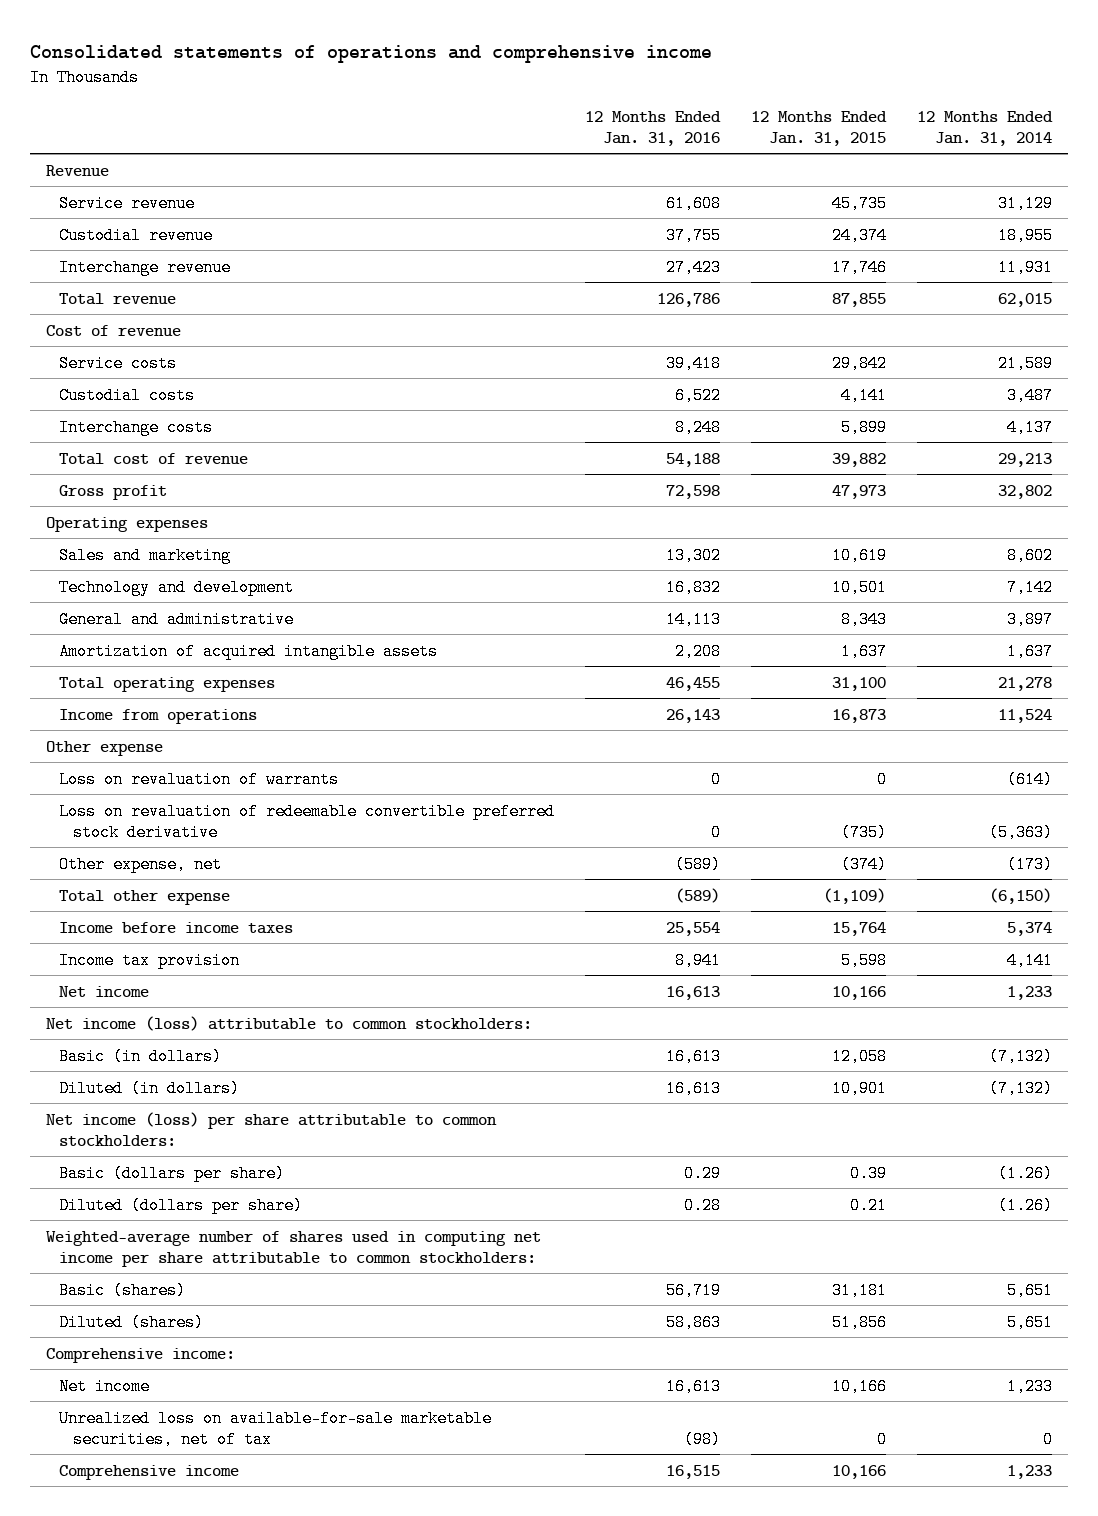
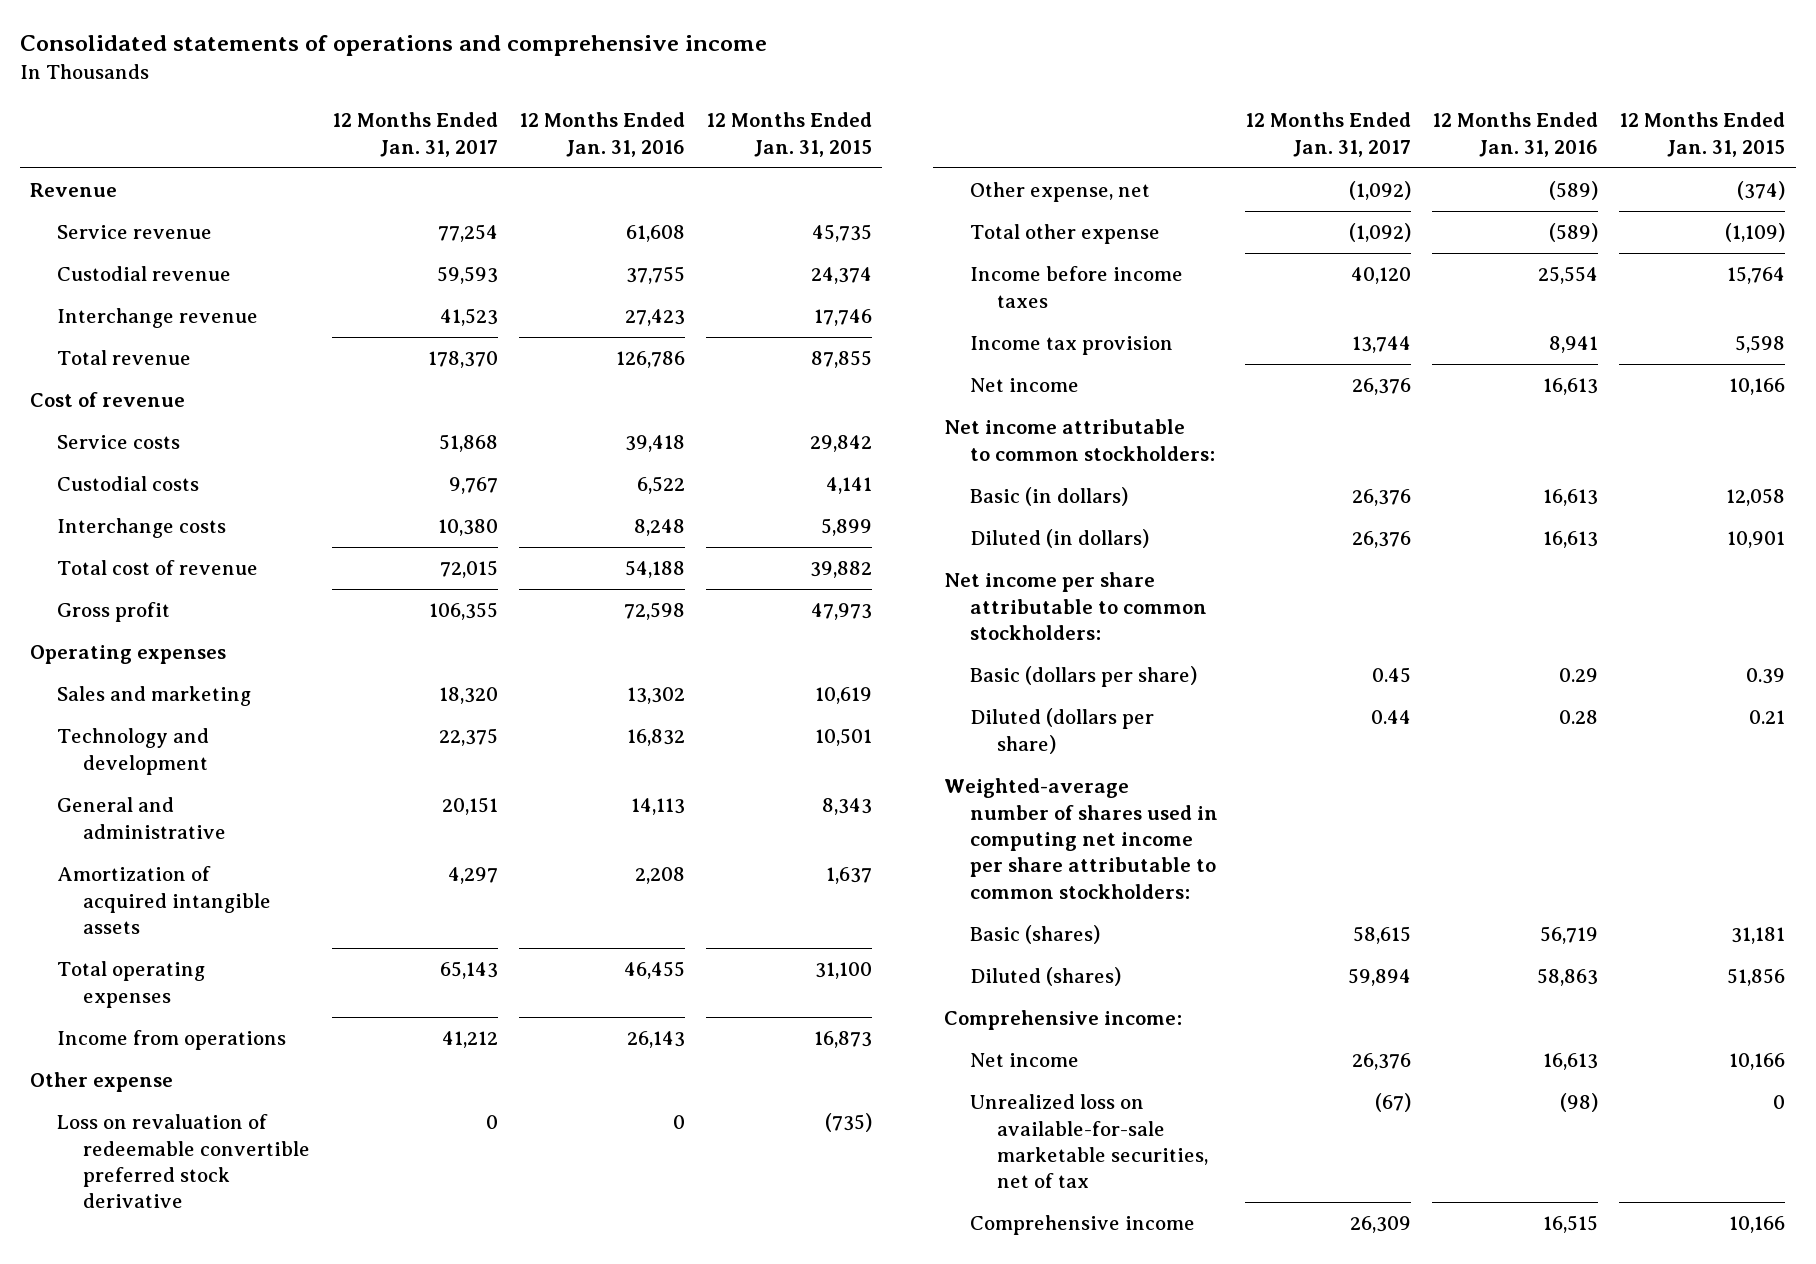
[917,110,1054,146] 12 Months Ended Jan. 31, 2014 -> none
none -> [331,112,498,157] 12 Months Ended Jan. 31, 2017
[59,770,340,788] Loss on revaluation of warrants -> none
[45,1015,532,1031] Net income (loss) attributable to common stockholders: -> [943,419,1216,461] Net income attributable to common stockholders:
[45,1111,497,1146] Net income (loss) per share attributable to common stockholders: -> [943,572,1208,640] Net income per share attributable to common stockholders:

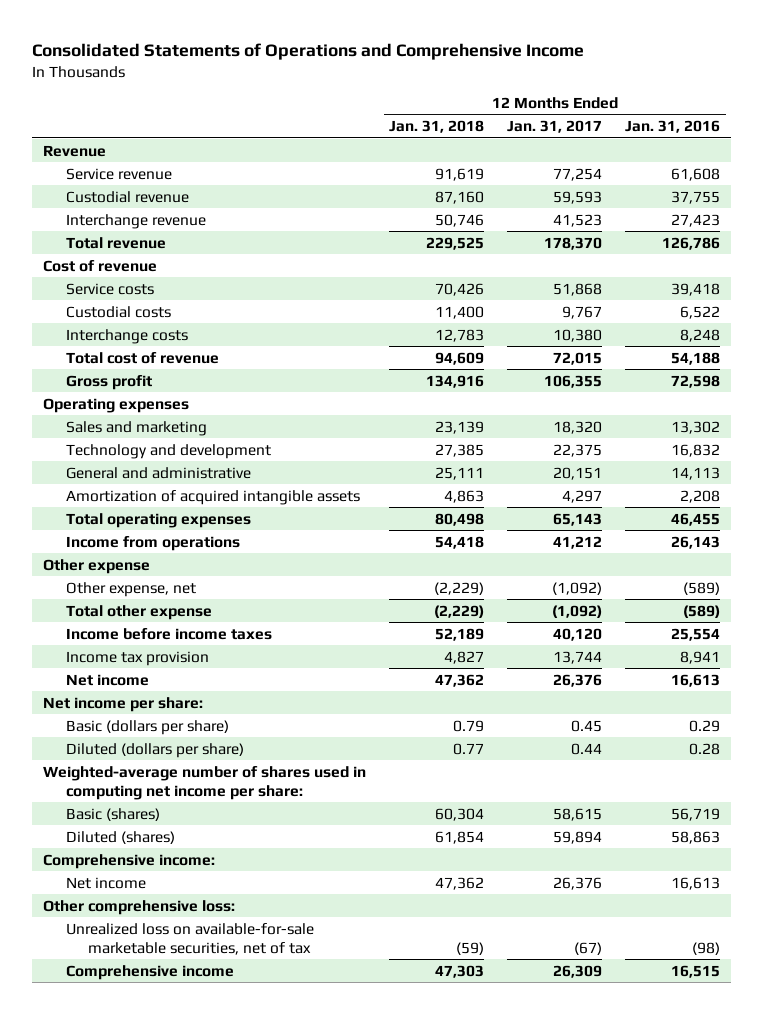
[19,35,767,57] Consolidated statements of operations and comprehensive income -> [31,42,584,60] Consolidated Statements of Operations and Comprehensive Income
[705,112,872,157] 12 Months Ended Jan. 31, 2015 -> none
none -> [389,120,485,134] Jan. 31, 2018
[56,1114,311,1209] Loss on revaluation of redeemable convertible preferred stock derivative -> none
[943,419,1216,461] Net income attributable to common stockholders: -> none
[970,487,1129,507] Basic (in dollars) -> none
[970,529,1150,549] Diluted (in dollars) -> none
[943,572,1208,640] Net income per share attributable to common stockholders: -> [43,696,204,712] Net income per share:
[943,778,1219,899] Weighted-average number of shares used in computing net income per share attributable to common stockholders: -> [43,765,367,800] Weighted-average number of shares used in computing net income per share:
none -> [43,899,236,915] Other comprehensive loss:

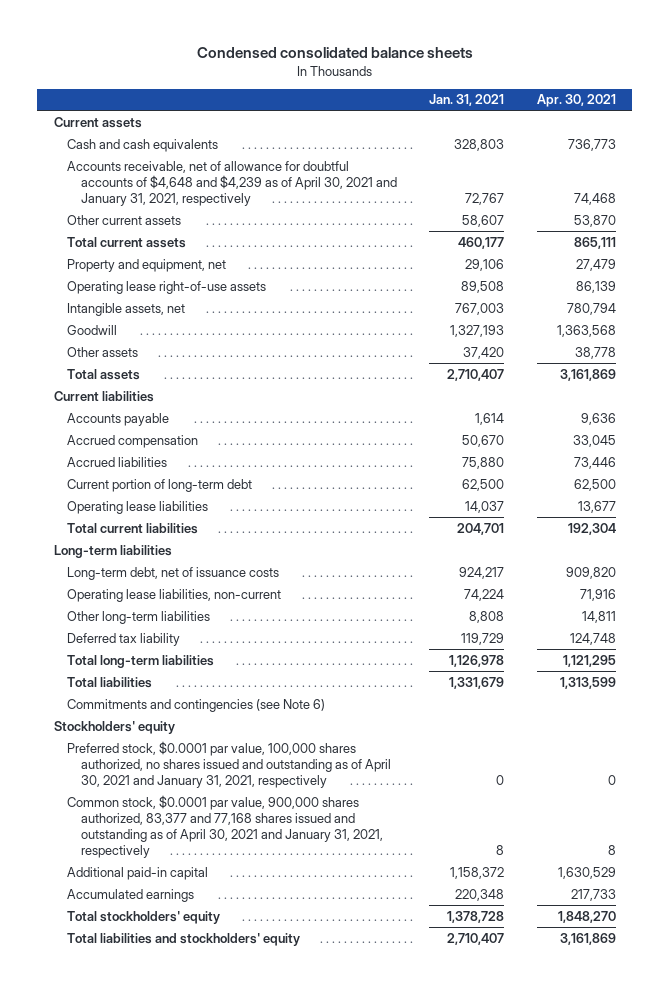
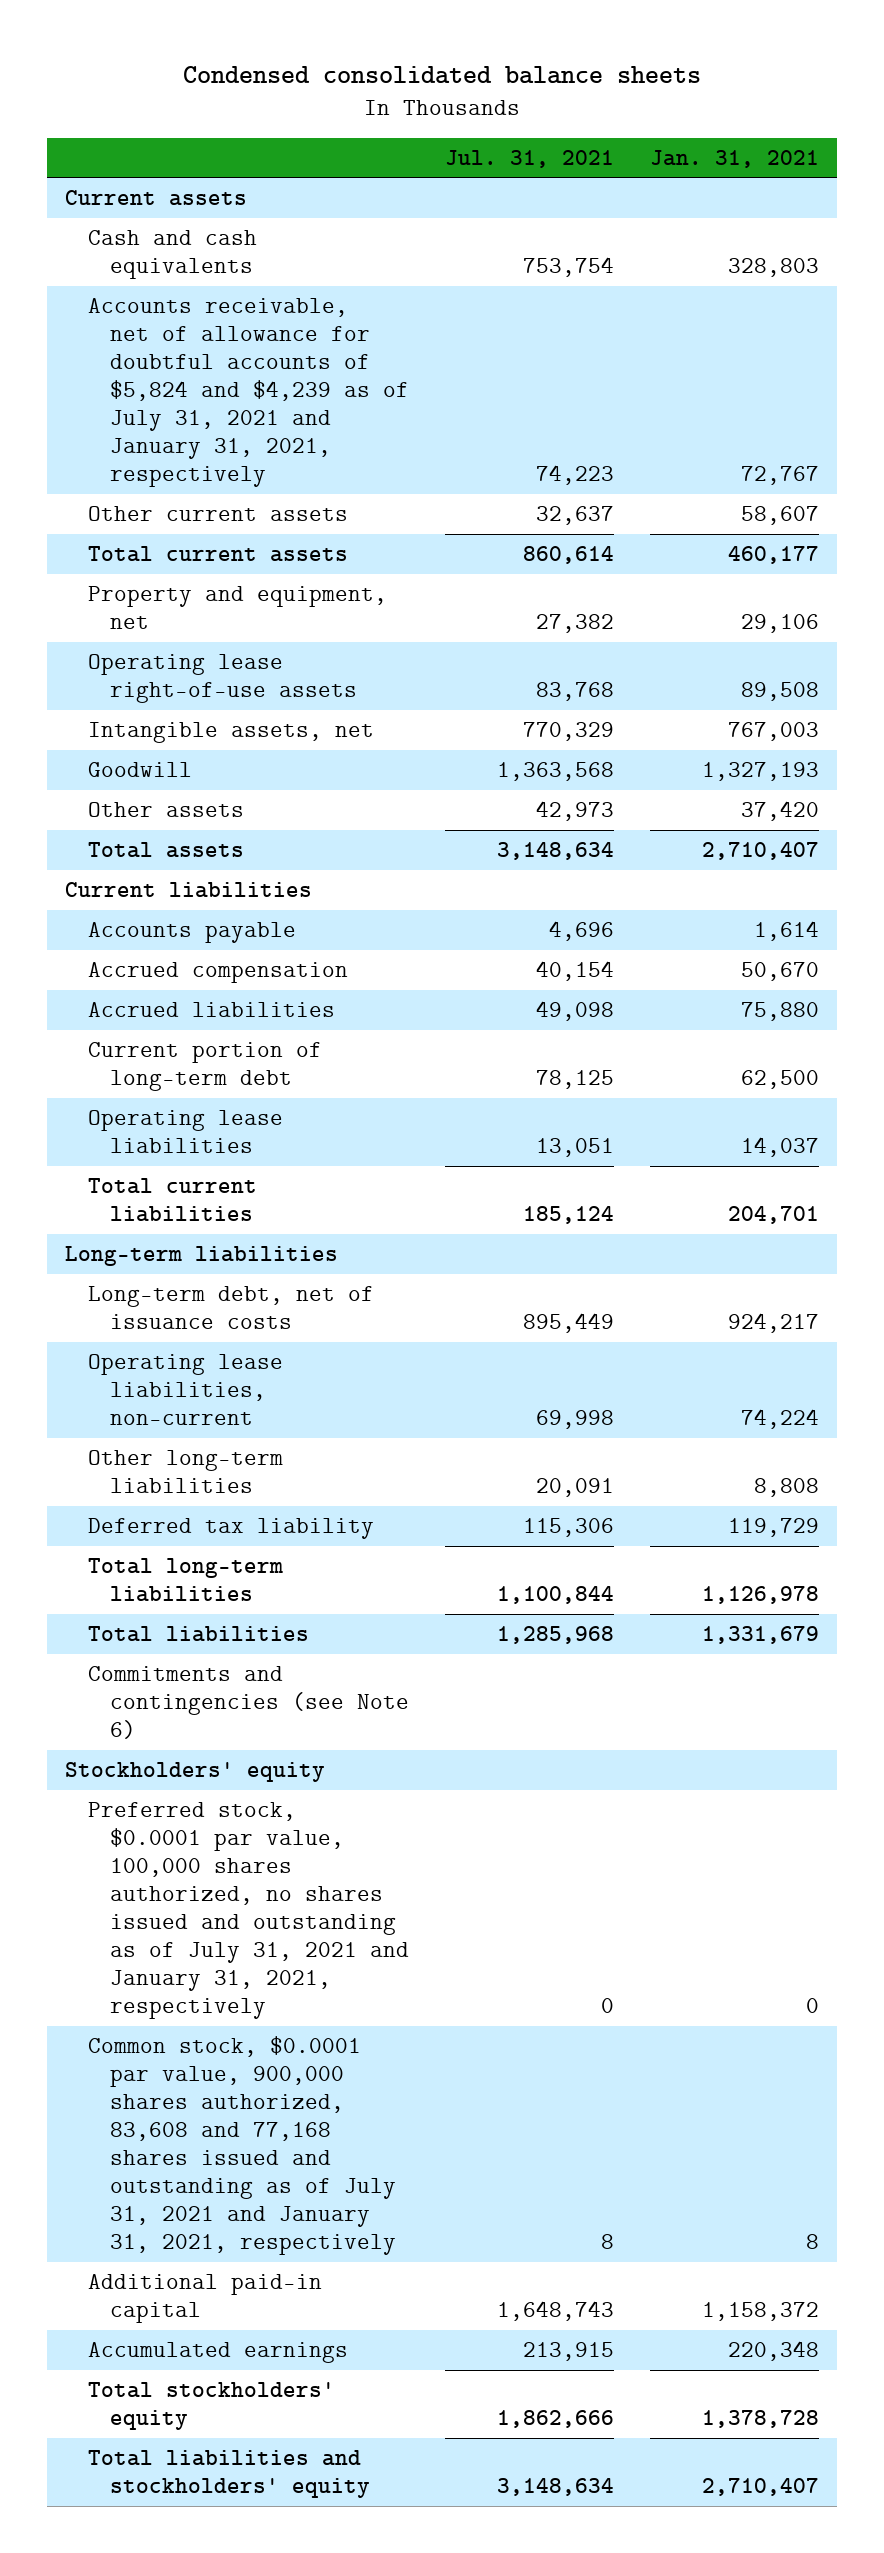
[536,94,616,108] Apr. 30, 2021 -> none
none -> [444,149,614,168] Jul. 31, 2021
[67,160,397,206] Accounts receivable, net of allowance for doubtful accounts of $4,648 and $4,239 as of April 30, 2021 and January 31, 2021, respectively -> [87,297,410,488] Accounts receivable, net of allowance for doubtful accounts of $5,824 and $4,239 as of July 31, 2021 and January 31, 2021, respectively
[67,740,391,788] Preferred stock, $0.0001 par value, 100,000 shares authorized, no shares issued and outstanding as of April 30, 2021 and January 31, 2021, respectively -> [87,1801,410,2020] Preferred stock, $0.0001 par value, 100,000 shares authorized, no shares issued and outstanding as of July 31, 2021 and January 31, 2021, respectively
[67,794,383,858] Common stock, $0.0001 par value, 900,000 shares authorized, 83,377 and 77,168 shares issued and outstanding as of April 30, 2021 and January 31, 2021, respectively -> [87,2035,397,2256] Common stock, $0.0001 par value, 900,000 shares authorized, 83,608 and 77,168 shares issued and outstanding as of July 31, 2021 and January 31, 2021, respectively

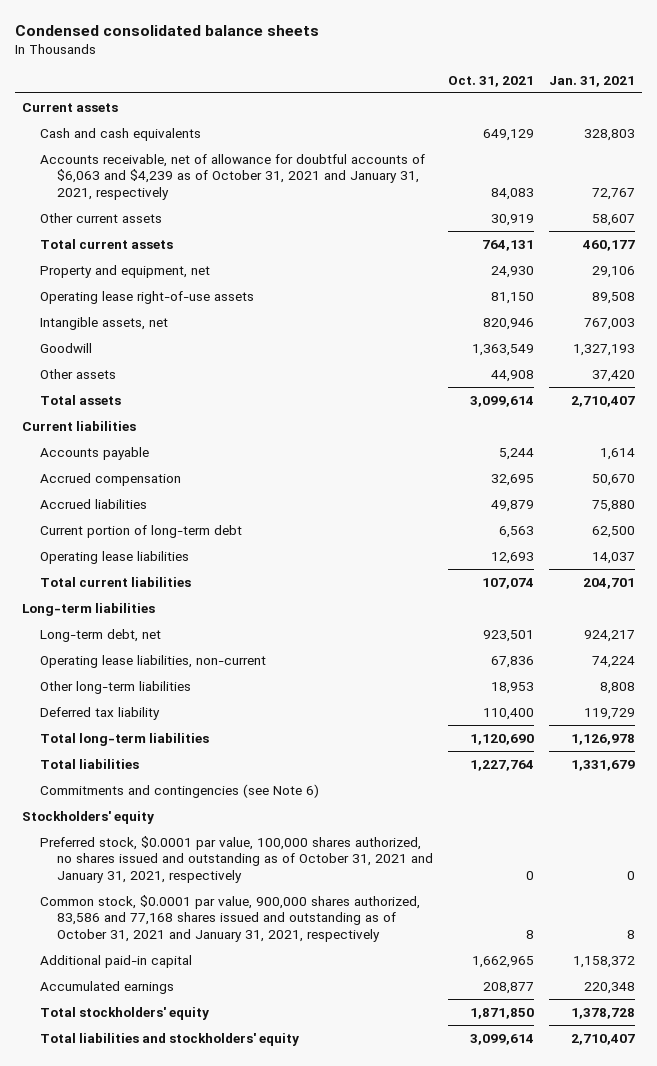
[444,149,614,168] Jul. 31, 2021 -> none
none -> [447,75,534,87] Oct. 31, 2021
[87,297,410,488] Accounts receivable, net of allowance for doubtful accounts of $5,824 and $4,239 as of July 31, 2021 and January 31, 2021, respectively -> [39,153,425,200] Accounts receivable, net of allowance for doubtful accounts of $6,063 and $4,239 as of October 31, 2021 and January 31, 2021, respectively
[87,1285,374,1329] Long-term debt, net of issuance costs -> [39,628,161,642] Long-term debt, net
[87,1801,410,2020] Preferred stock, $0.0001 par value, 100,000 shares authorized, no shares issued and outstanding as of July 31, 2021 and January 31, 2021, respectively -> [39,835,434,883] Preferred stock, $0.0001 par value, 100,000 shares authorized, no shares issued and outstanding as of October 31, 2021 and January 31, 2021, respectively
[87,2035,397,2256] Common stock, $0.0001 par value, 900,000 shares authorized, 83,608 and 77,168 shares issued and outstanding as of July 31, 2021 and January 31, 2021, respectively -> [39,894,420,942] Common stock, $0.0001 par value, 900,000 shares authorized, 83,586 and 77,168 shares issued and outstanding as of October 31, 2021 and January 31, 2021, respectively

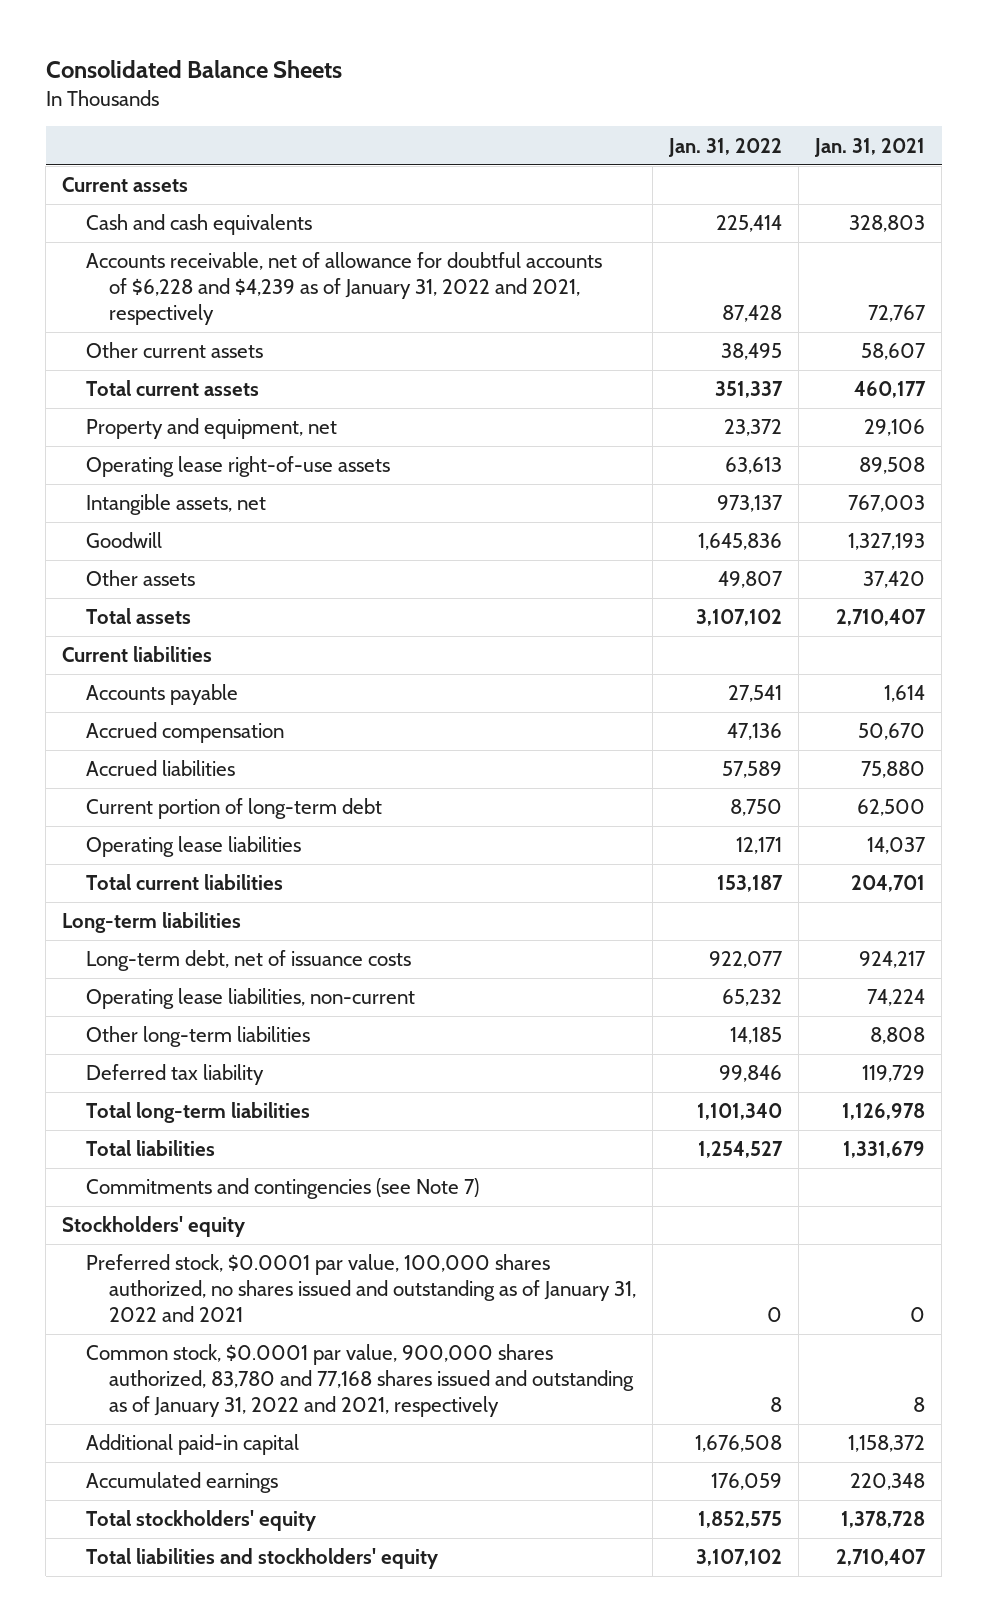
[14,24,319,36] Condensed consolidated balance sheets -> [45,59,342,78] Consolidated Balance Sheets
[447,75,534,87] Oct. 31, 2021 -> none
none -> [668,137,783,157] Jan. 31, 2022
[39,153,425,200] Accounts receivable, net of allowance for doubtful accounts of $6,063 and $4,239 as of October 31, 2021 and January 31, 2021, respectively -> [85,252,602,326] Accounts receivable, net of allowance for doubtful accounts of $6,228 and $4,239 as of January 31, 2022 and 2021, respectively
[39,628,161,642] Long-term debt, net -> [85,950,411,972] Long-term debt, net of issuance costs
[39,783,319,798] Commitments and contingencies (see Note 6) -> [85,1178,479,1200] Commitments and contingencies (see Note 7)
[39,835,434,883] Preferred stock, $0.0001 par value, 100,000 shares authorized, no shares issued and outstanding as of October 31, 2021 and January 31, 2021, respectively -> [85,1254,637,1323] Preferred stock, $0.0001 par value, 100,000 shares authorized, no shares issued and outstanding as of January 31, 2022 and 2021
[39,894,420,942] Common stock, $0.0001 par value, 900,000 shares authorized, 83,586 and 77,168 shares issued and outstanding as of October 31, 2021 and January 31, 2021, respectively -> [85,1344,635,1418] Common stock, $0.0001 par value, 900,000 shares authorized, 83,780 and 77,168 shares issued and outstanding as of January 31, 2022 and 2021, respectively

